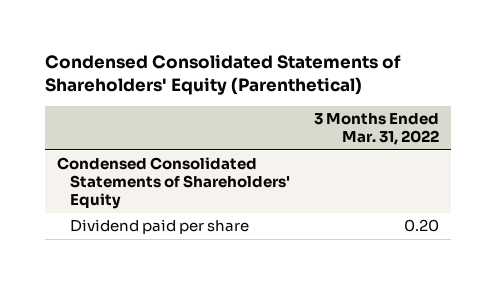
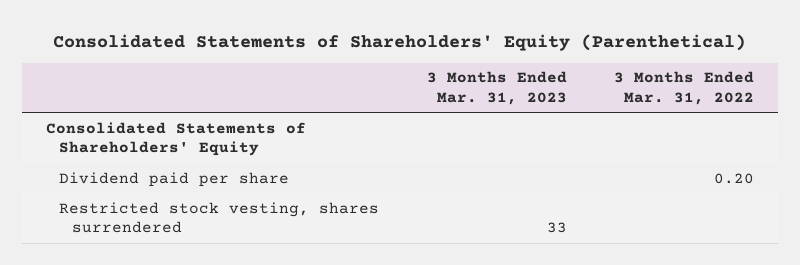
[45,54,402,96] Condensed Consolidated Statements of Shareholders' Equity (Parenthetical) -> [52,33,746,51] Consolidated Statements of Shareholders' Equity (Parenthetical)
none -> [426,71,567,105] 3 Months Ended Mar. 31, 2023
[57,157,290,210] Condensed Consolidated Statements of Shareholders' Equity -> [45,121,306,157] Consolidated Statements of Shareholders' Equity
none -> [58,201,379,234] Restricted stock vesting, shares surrendered

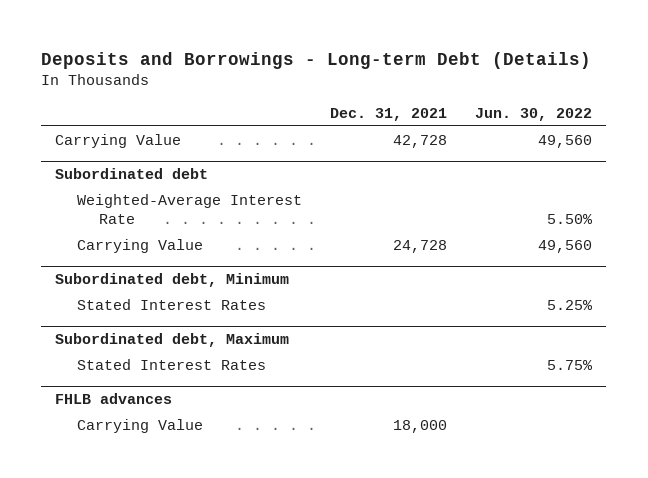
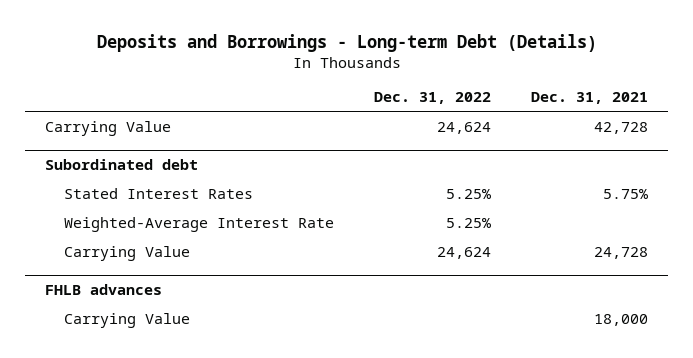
[475,108,593,122] Jun. 30, 2022 -> none
none -> [374,92,492,105] Dec. 31, 2022
none -> [64,187,254,199] Stated Interest Rates
[55,273,290,288] Subordinated debt, Minimum -> none
[77,298,267,310] Stated Interest Rates -> none
[55,333,290,348] Subordinated debt, Maximum -> none
[77,358,267,370] Stated Interest Rates -> none

